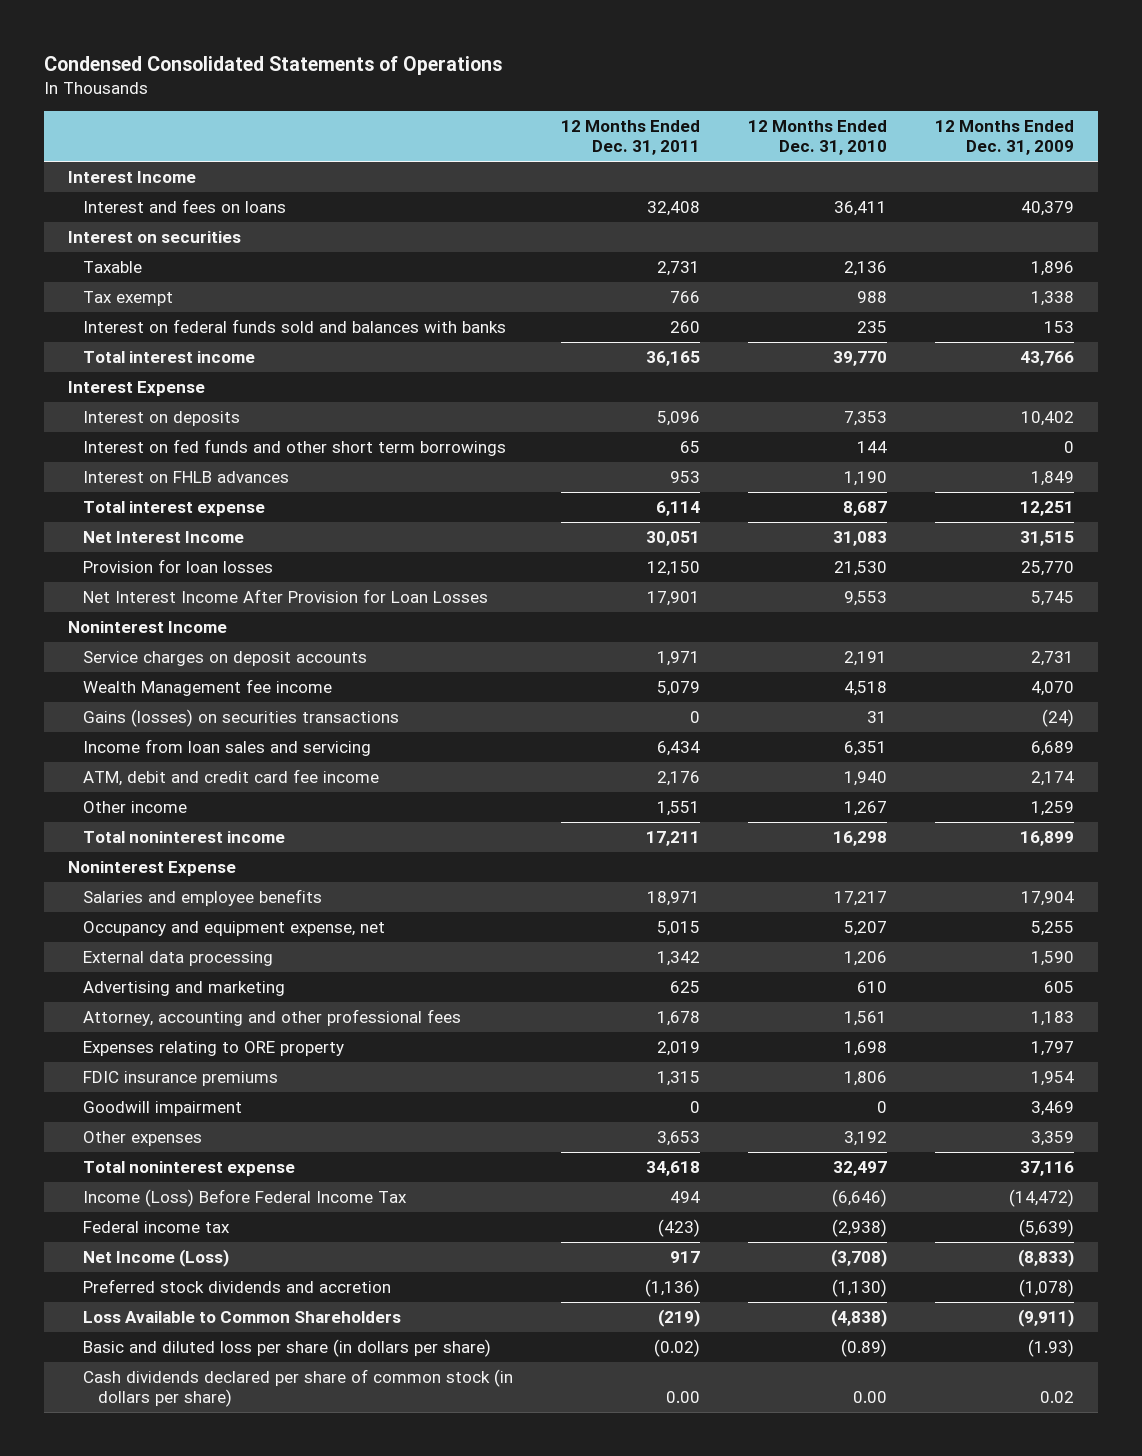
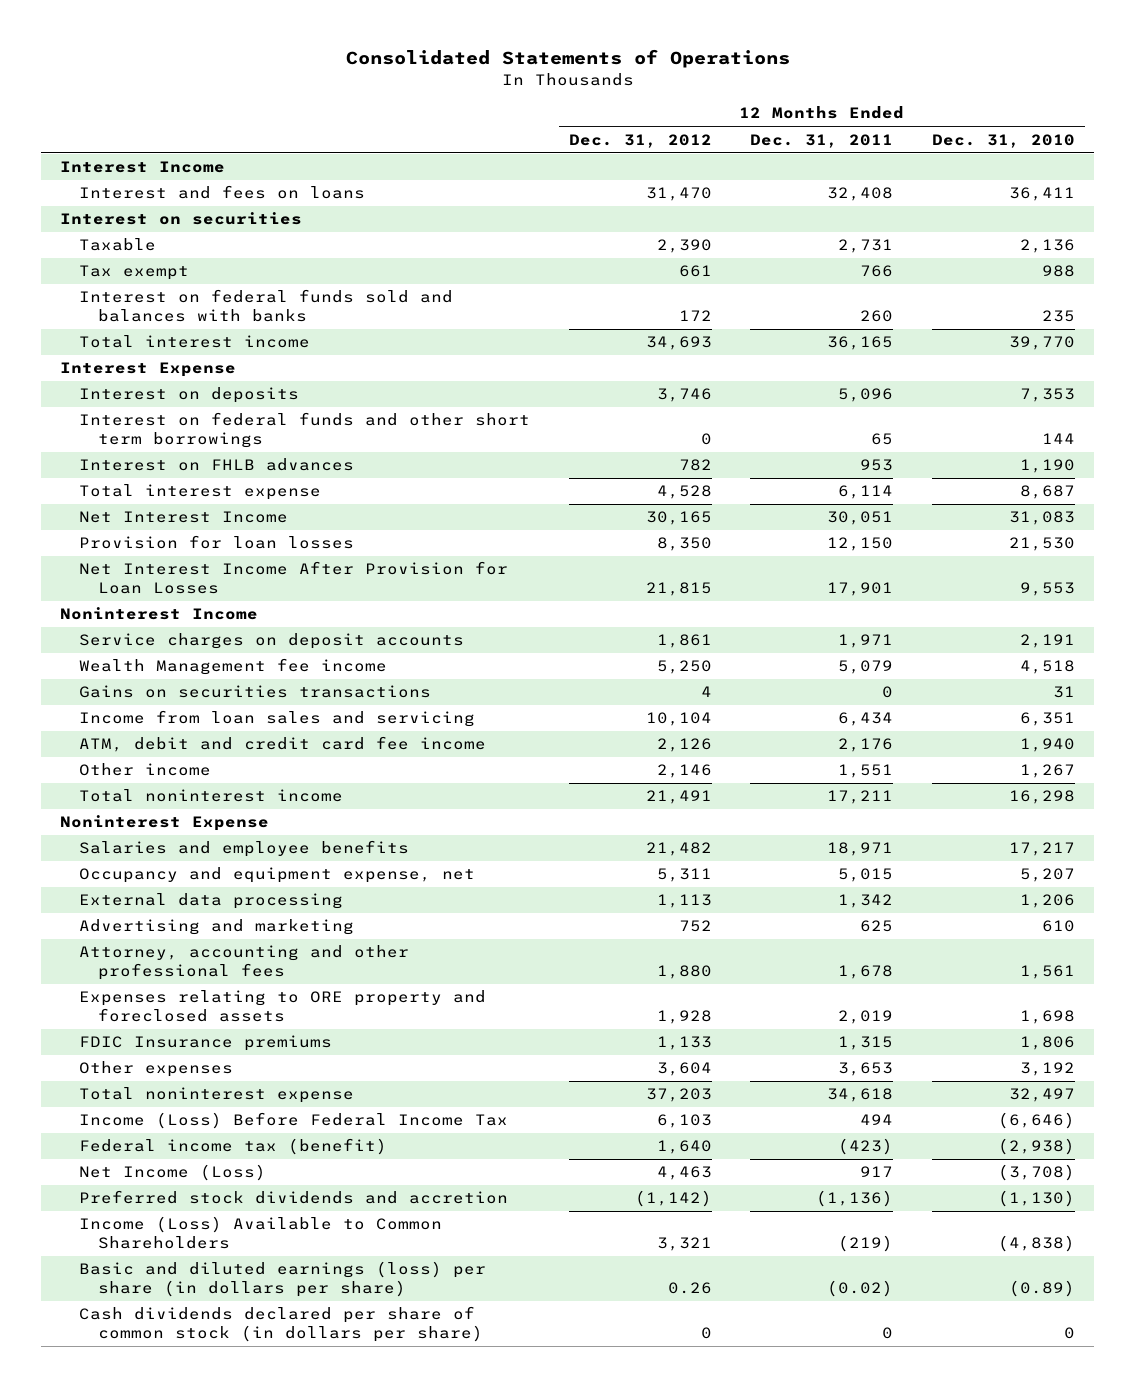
[44,55,503,75] Condensed Consolidated Statements of Operations -> [345,49,790,69] Consolidated Statements of Operations
[934,119,1074,156] 12 Months Ended Dec. 31, 2009 -> none
none -> [568,133,712,148] Dec. 31, 2012
[83,438,507,456] Interest on fed funds and other short term borrowings -> [79,412,531,448] Interest on federal funds and other short term borrowings
[83,708,400,727] Gains (losses) on securities transactions -> [79,685,432,699] Gains on securities transactions
[83,1100,243,1116] Goodwill impairment -> none
[83,1040,345,1056] Expenses relating to ORE property -> [79,990,487,1022] Expenses relating to ORE property and foreclosed assets
[83,1070,279,1086] FDIC insurance premiums -> [79,1035,333,1052] FDIC Insurance premiums
[83,1220,231,1233] Federal income tax -> [79,1138,388,1156] Federal income tax (benefit)
[83,1310,402,1323] Loss Available to Common Shareholders -> [79,1216,443,1249] Income (Loss) Available to Common Shareholders
[83,1338,492,1357] Basic and diluted loss per share (in dollars per share) -> [79,1261,487,1297] Basic and diluted earnings (loss) per share (in dollars per share)
[666,1391,701,1404] 0.00 -> [882,1326,894,1339] 0
[852,1391,887,1404] 0.00 -> [1063,1326,1075,1339] 0

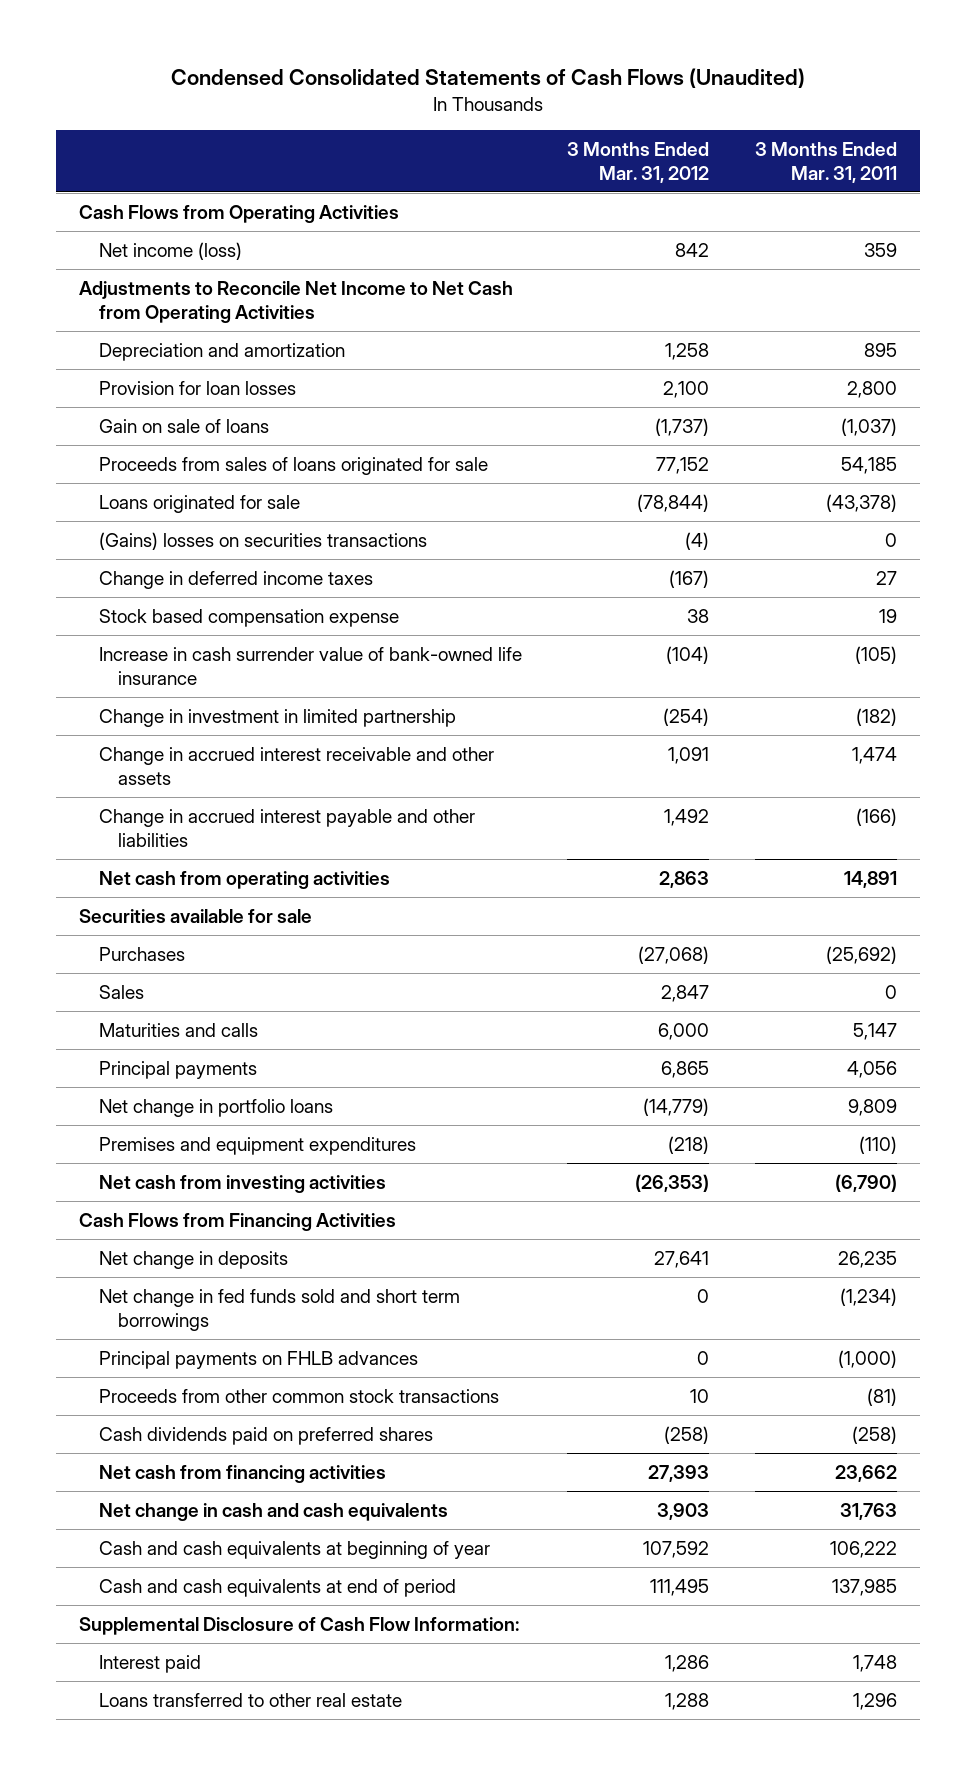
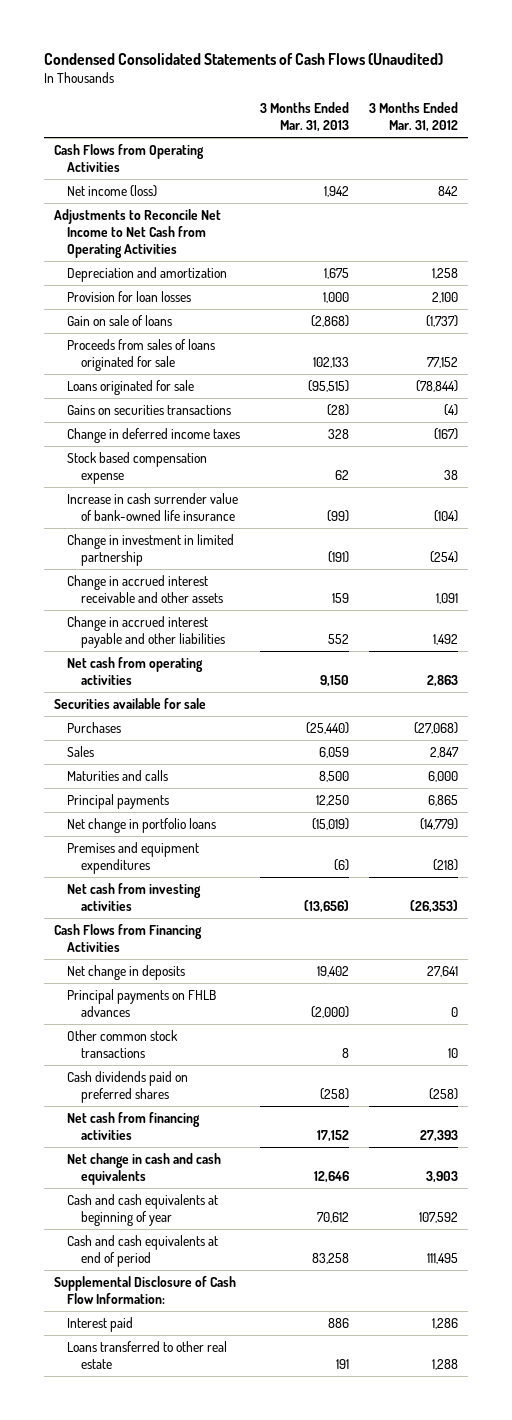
[754,141,897,183] 3 Months Ended Mar. 31, 2011 -> none
none -> [260,102,350,133] 3 Months Ended Mar. 31, 2013
[98,531,427,550] (Gains) losses on securities transactions -> [67,405,232,416] Gains on securities transactions
[98,1288,460,1331] Net change in fed funds sold and short term borrowings -> none
[98,1388,499,1403] Proceeds from other common stock transactions -> [67,1030,179,1059] Other common stock transactions

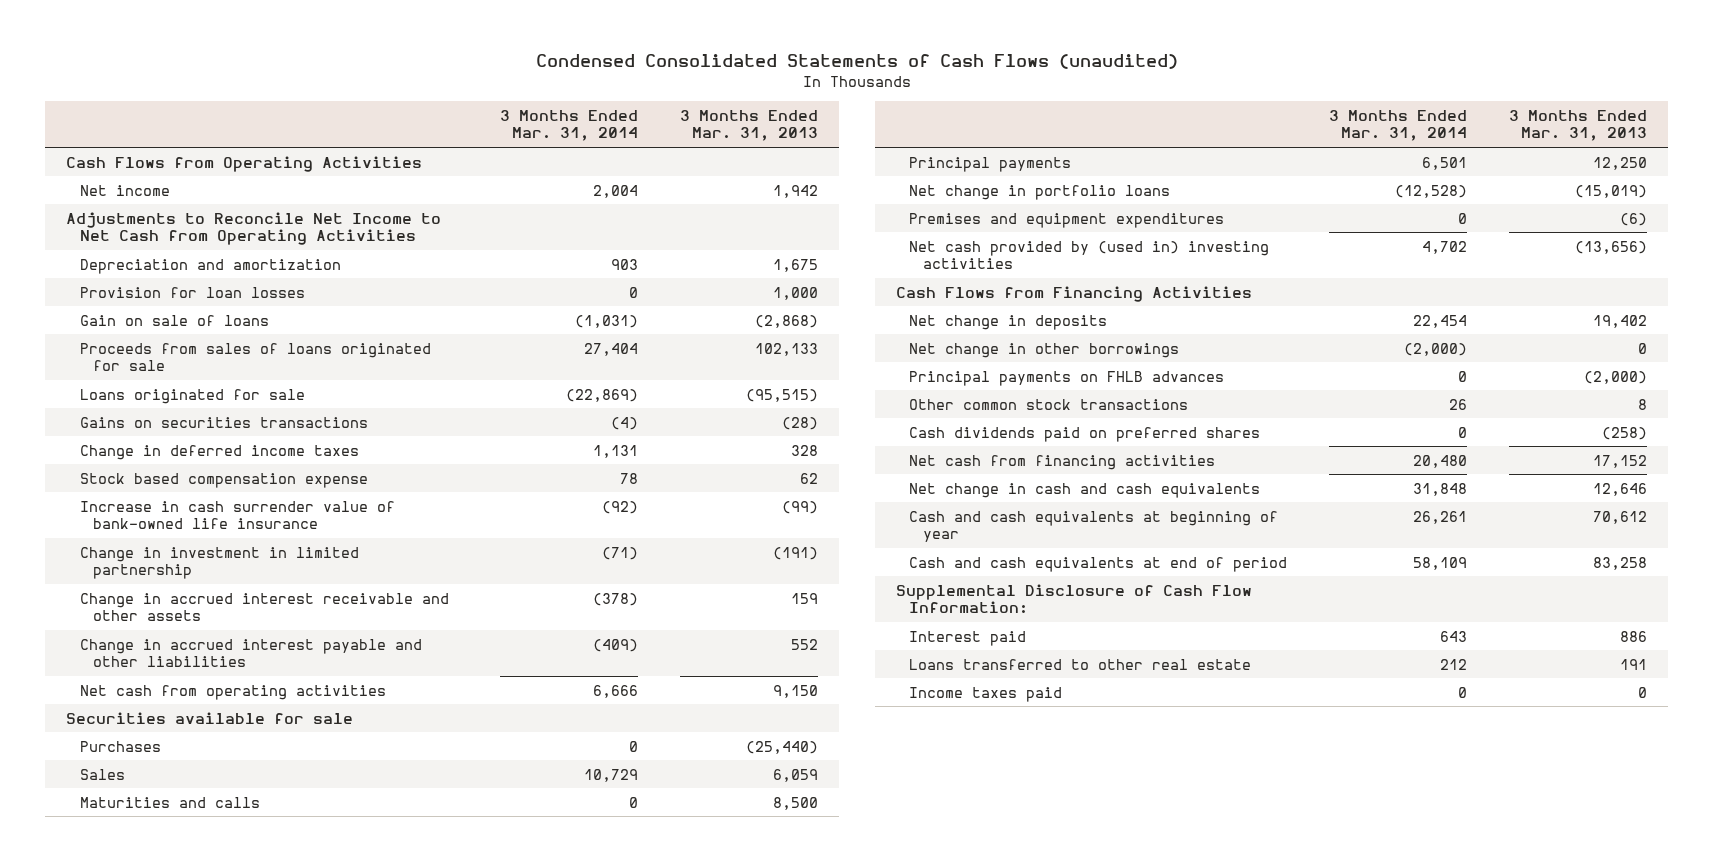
[43,52,443,65] Condensed Consolidated Statements of Cash Flows (Unaudited) -> [535,54,1178,70] Condensed Consolidated Statements of Cash Flows (unaudited)
[369,102,459,133] 3 Months Ended Mar. 31, 2012 -> none
none -> [499,109,638,142] 3 Months Ended Mar. 31, 2014
[67,185,158,198] Net income (loss) -> [79,184,170,196] Net income
[67,883,202,912] Net cash from investing activities -> [909,240,1270,270] Net cash provided by (used in) investing activities
none -> [909,342,1180,358] Net change in other borrowings
none -> [909,686,1063,702] Income taxes paid

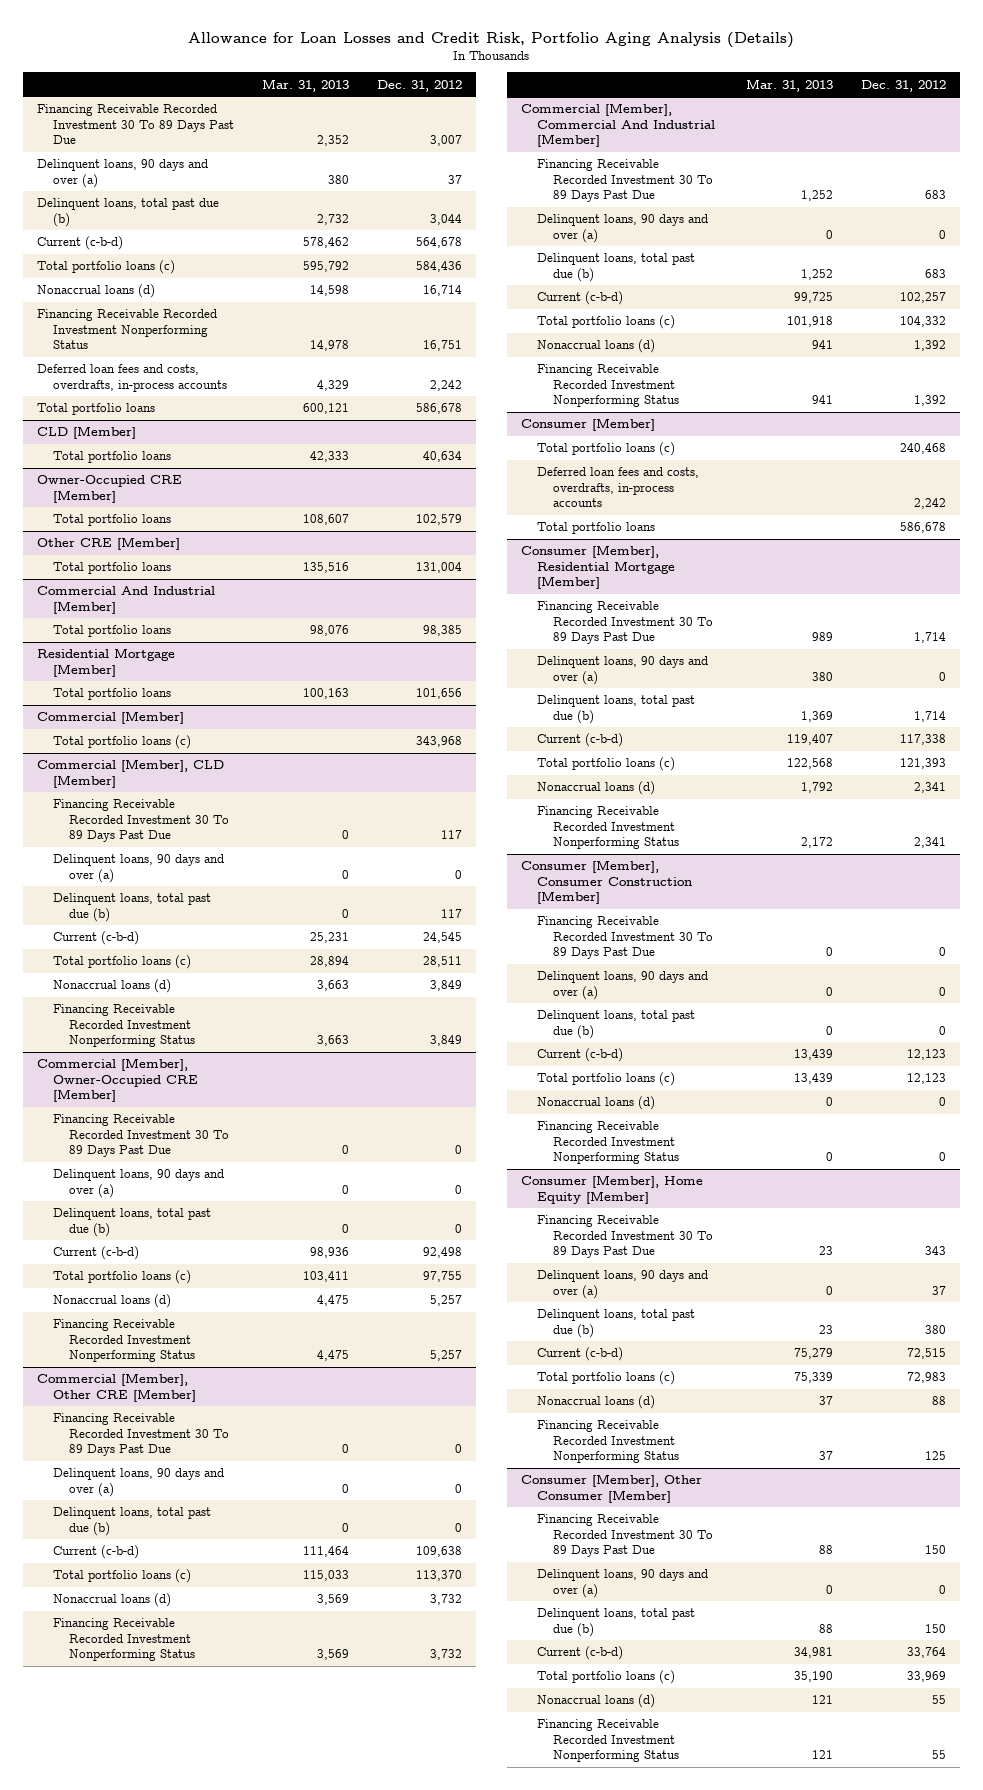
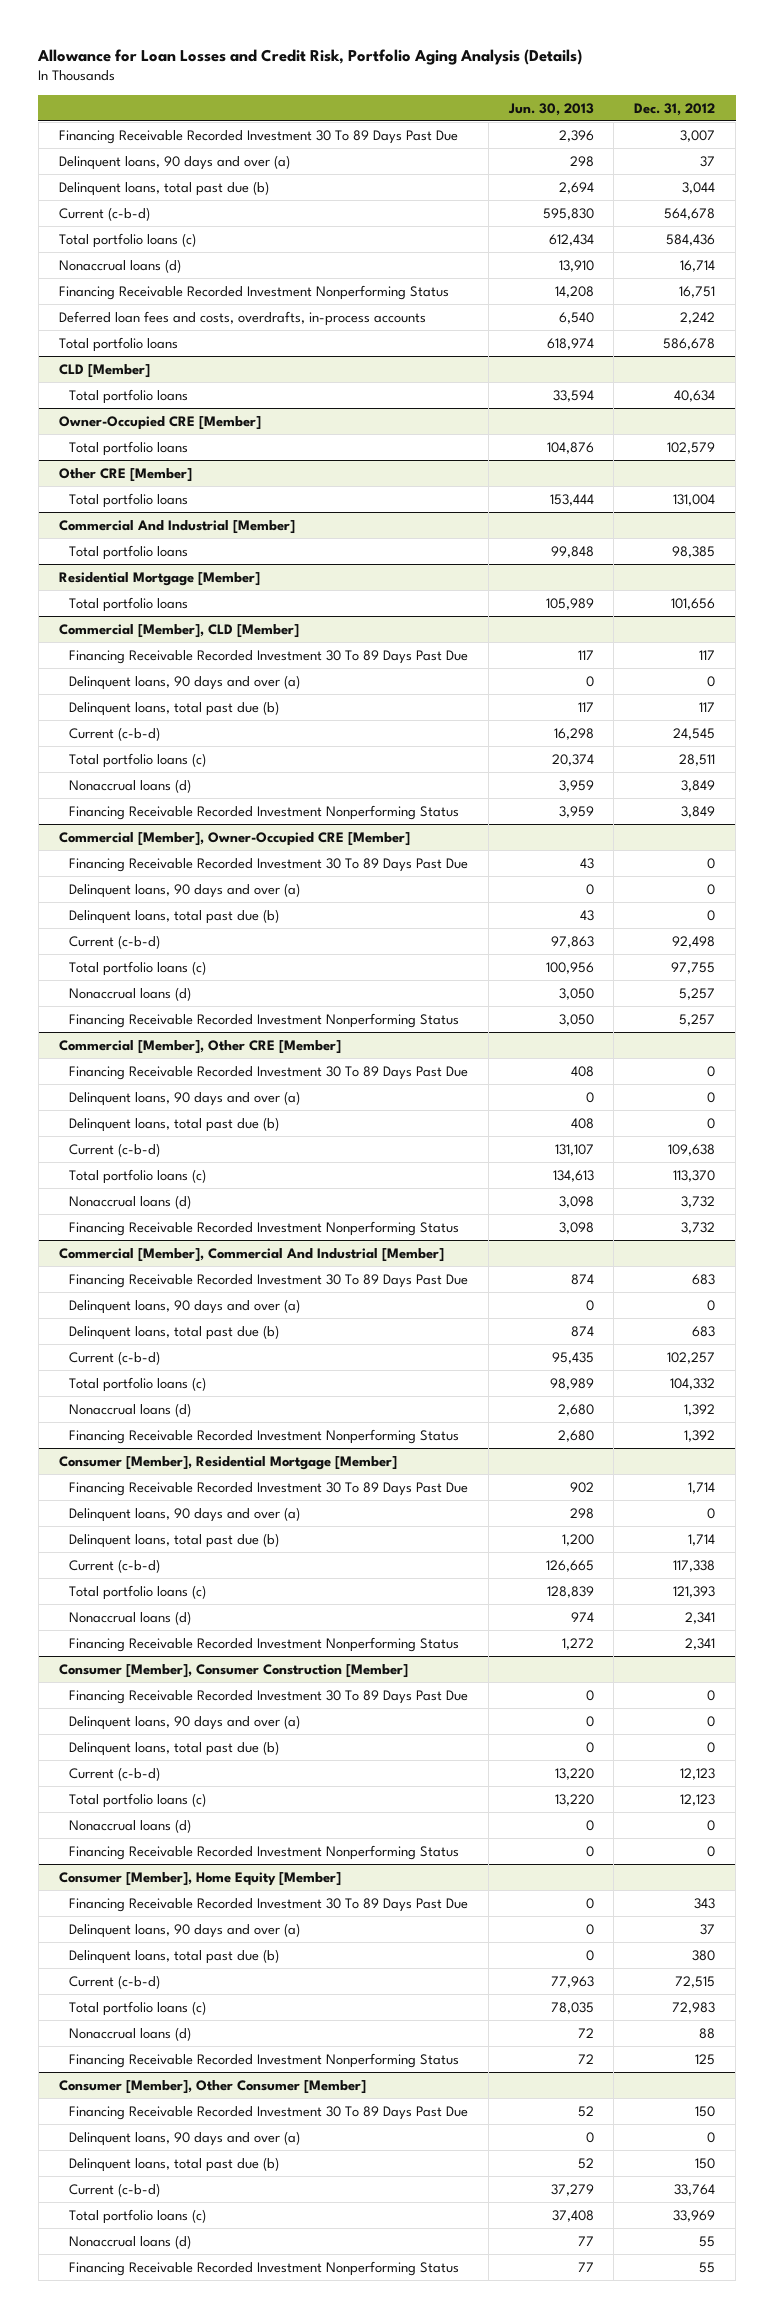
[261,78,349,92] Mar. 31, 2013 -> none
none -> [507,102,594,116] Jun. 30, 2013
[37,711,185,725] Commercial [Member] -> none
[52,735,191,750] Total portfolio loans (c) -> none
[521,418,656,432] Consumer [Member] -> none
[536,442,675,457] Total portfolio loans (c) -> none
[536,467,699,507] Deferred loan fees and costs, overdrafts, in-process accounts -> none
[536,522,655,535] Total portfolio loans -> none

